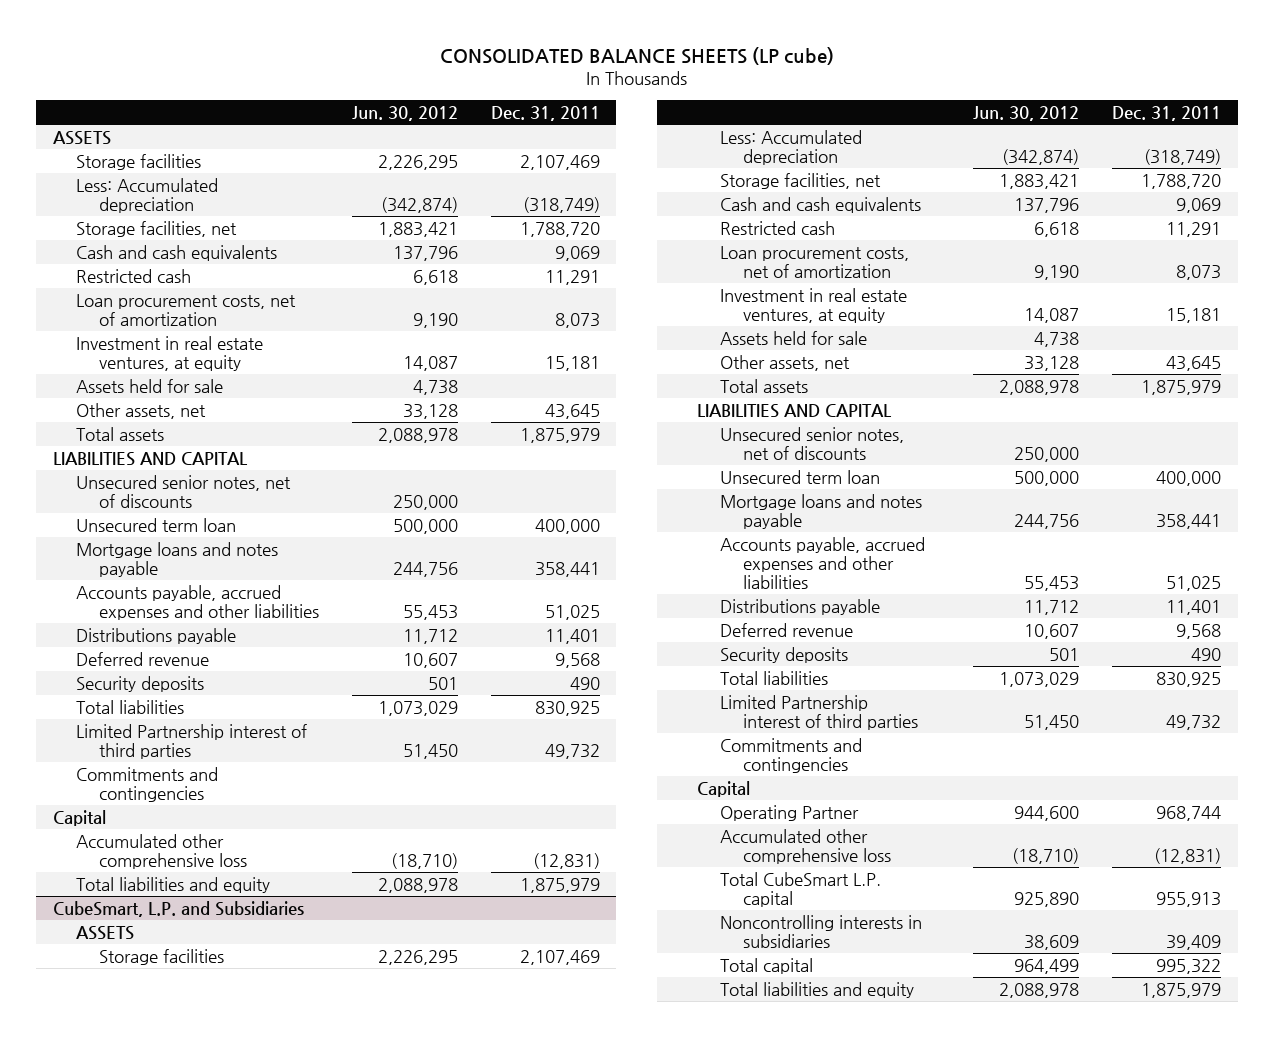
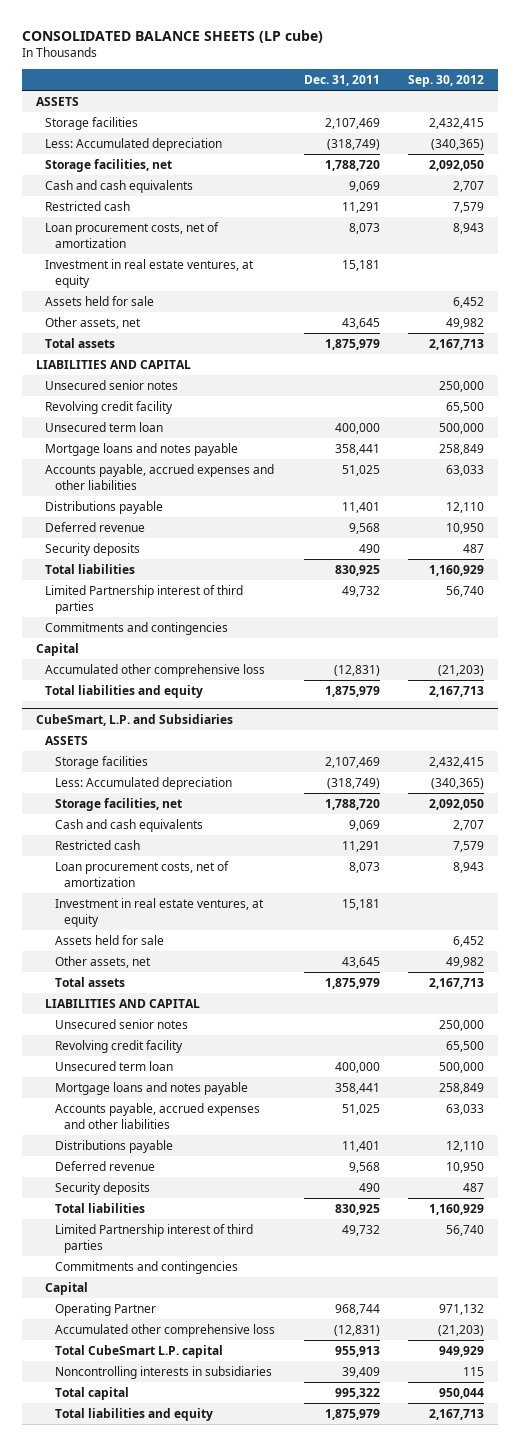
[351,105,458,121] Jun. 30, 2012 -> none
none -> [408,75,485,88] Sep. 30, 2012
[75,474,291,508] Unsecured senior notes, net of discounts -> [45,379,179,390] Unsecured senior notes
none -> [45,400,174,414] Revolving credit facility
[720,426,905,460] Unsecured senior notes, net of discounts -> [54,1018,188,1029] Unsecured senior notes
none -> [54,1039,183,1053] Revolving credit facility

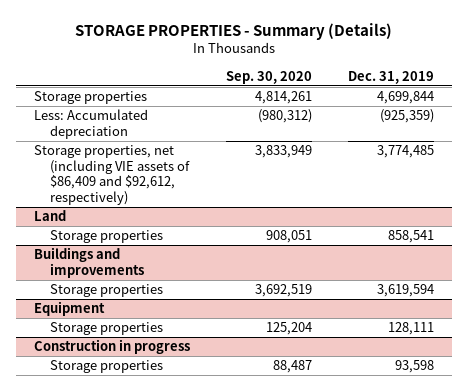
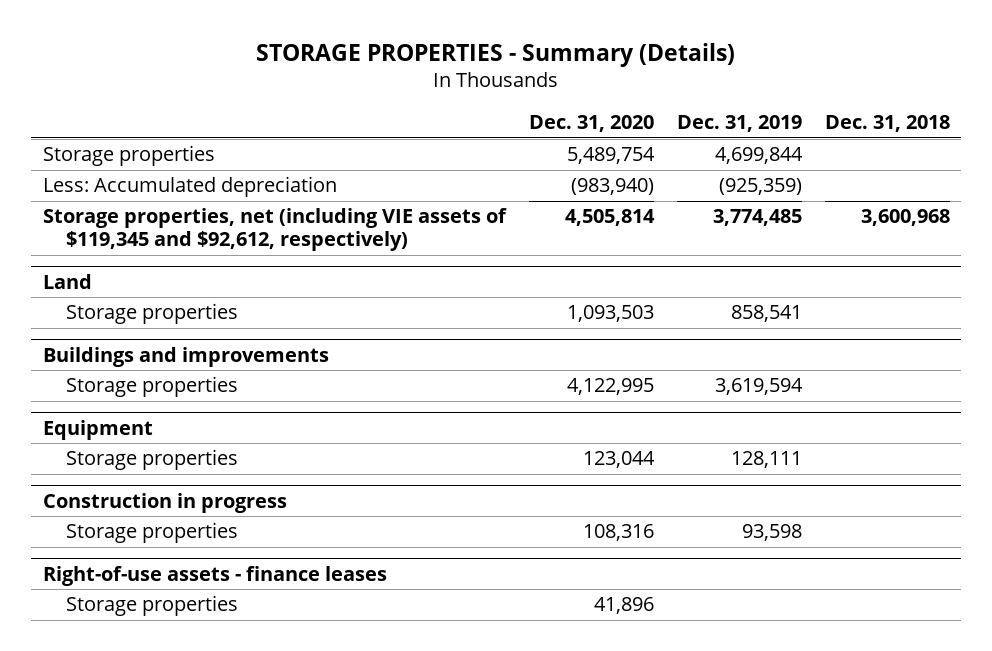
[225,70,312,84] Sep. 30, 2020 -> none
none -> [528,115,654,133] Dec. 31, 2020
none -> [824,115,950,133] Dec. 31, 2018
[33,145,190,205] Storage properties, net (including VIE assets of $86,409 and $92,612, respectively) -> [42,208,507,252] Storage properties, net (including VIE assets of $119,345 and $92,612, respectively)
none -> [42,565,387,586] Right-of-use assets - finance leases
none -> [66,595,239,617] Storage properties

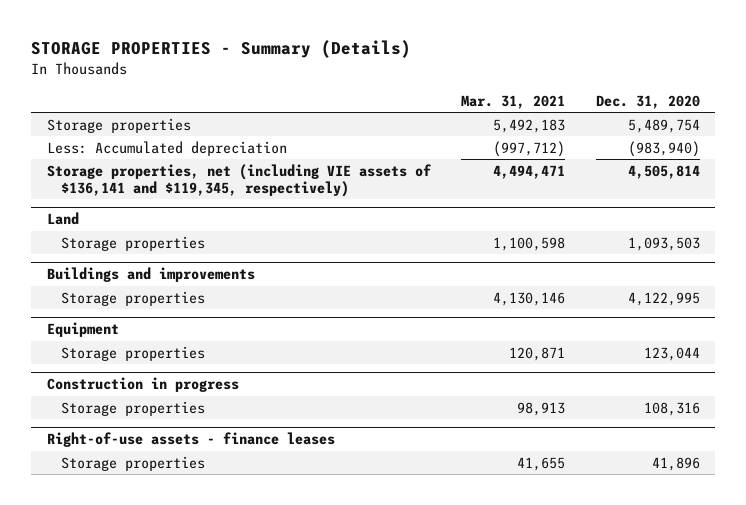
[676,115,802,133] Dec. 31, 2019 -> none
[824,115,950,133] Dec. 31, 2018 -> none
none -> [461,94,566,109] Mar. 31, 2021
[42,208,507,252] Storage properties, net (including VIE assets of $119,345 and $92,612, respectively) -> [46,163,432,197] Storage properties, net (including VIE assets of $136,141 and $119,345, respectively)

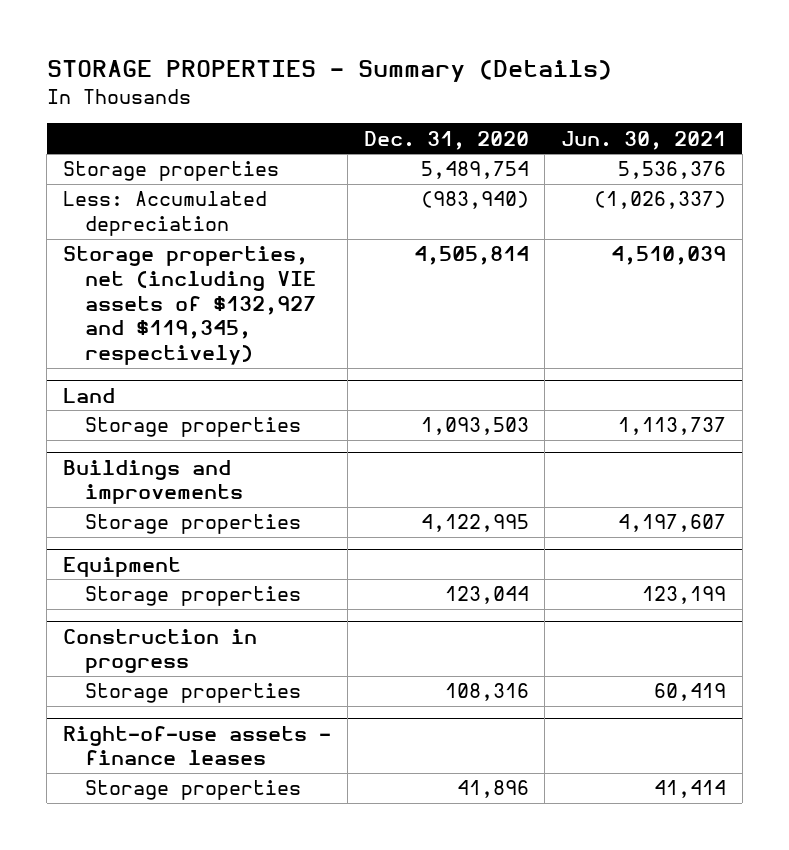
[461,94,566,109] Mar. 31, 2021 -> none
none -> [561,130,727,150] Jun. 30, 2021
[46,163,432,197] Storage properties, net (including VIE assets of $136,141 and $119,345, respectively) -> [63,246,317,366] Storage properties, net (including VIE assets of $132,927 and $119,345, respectively)

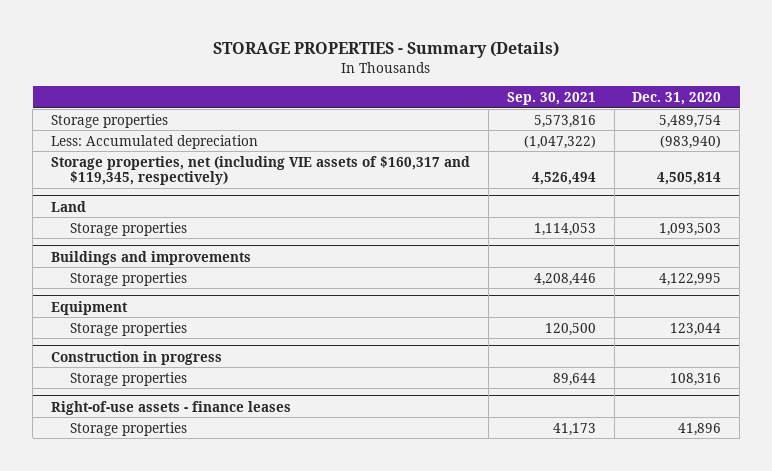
[561,130,727,150] Jun. 30, 2021 -> none
none -> [506,92,596,106] Sep. 30, 2021
[63,246,317,366] Storage properties, net (including VIE assets of $132,927 and $119,345, respectively) -> [51,155,471,186] Storage properties, net (including VIE assets of $160,317 and $119,345, respectively)

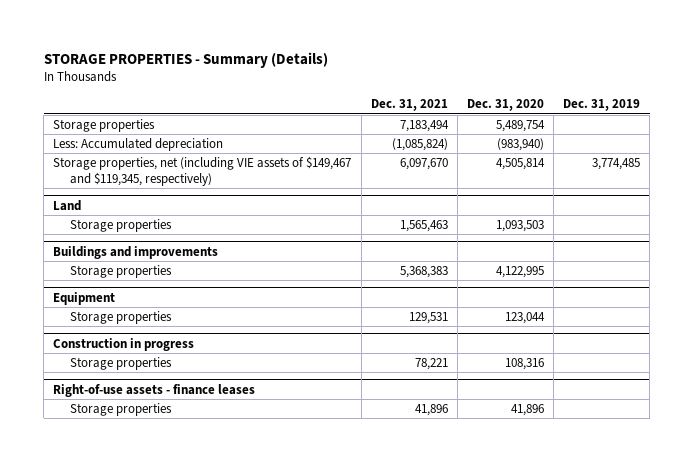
[506,92,596,106] Sep. 30, 2021 -> none
none -> [370,99,448,112] Dec. 31, 2021
none -> [563,99,641,112] Dec. 31, 2019
[51,155,471,186] Storage properties, net (including VIE assets of $160,317 and $119,345, respectively) -> [53,155,352,186] Storage properties, net (including VIE assets of $149,467 and $119,345, respectively)

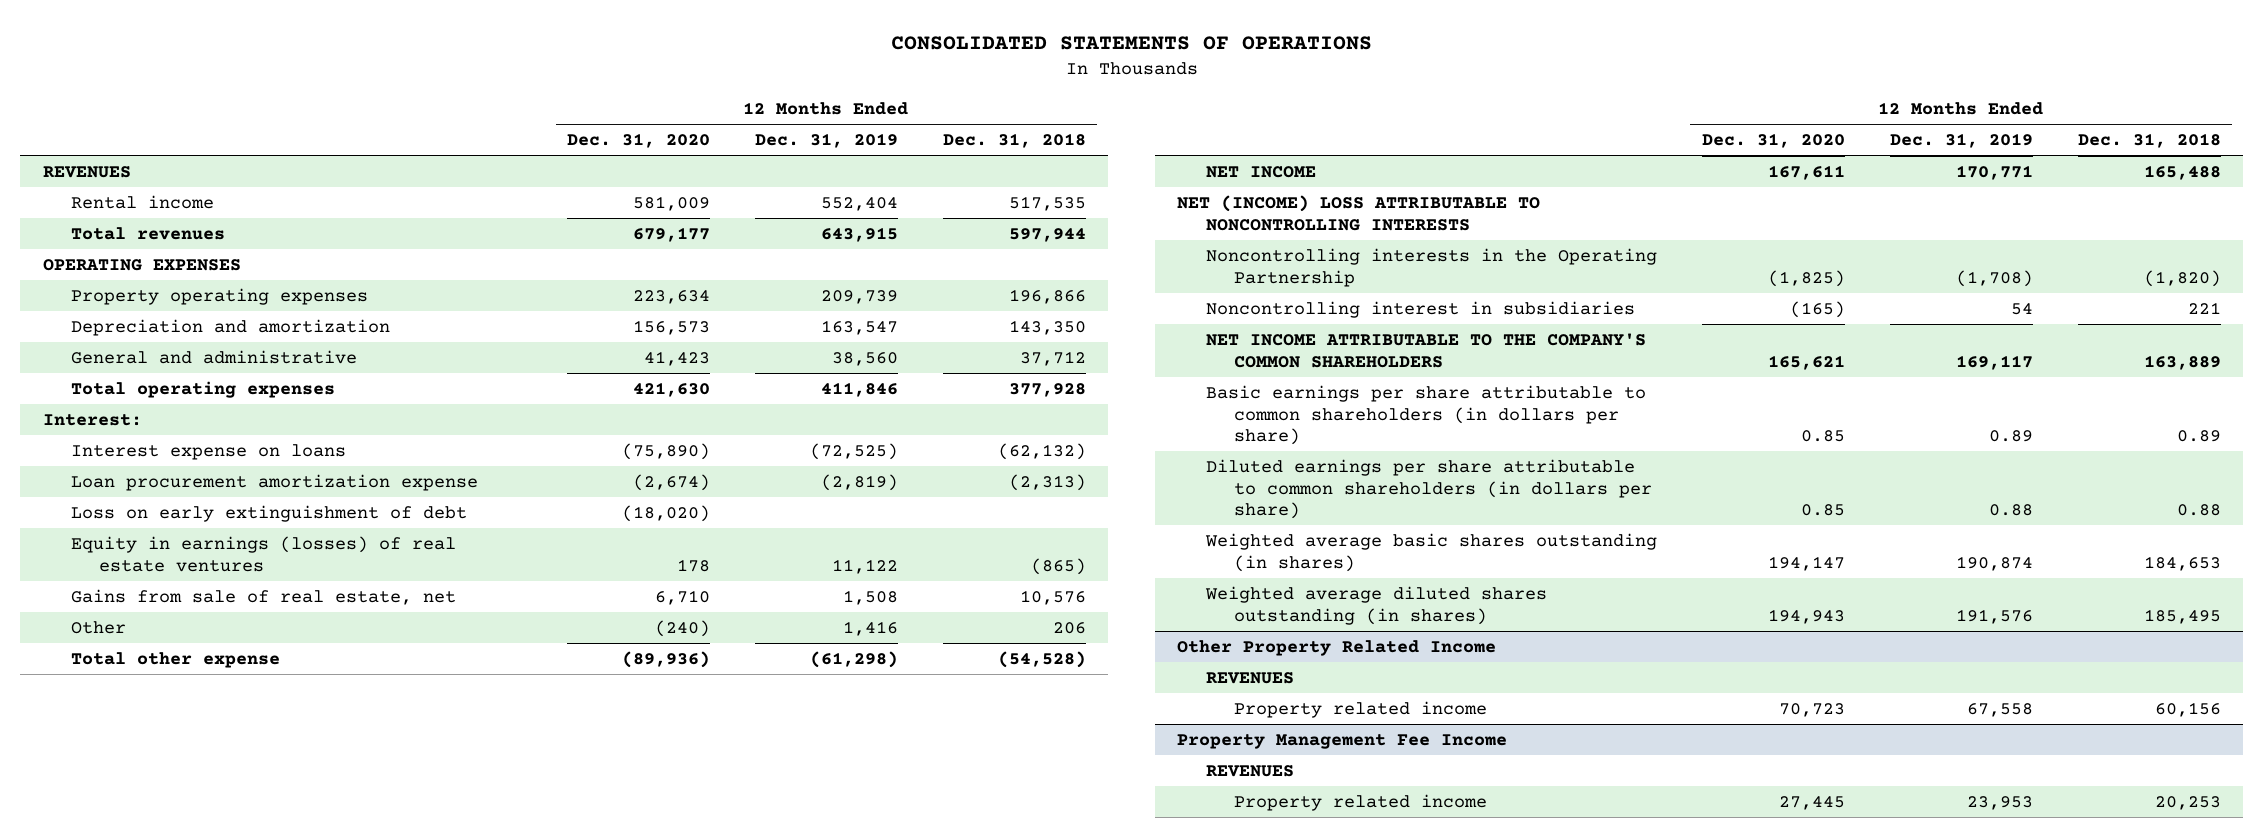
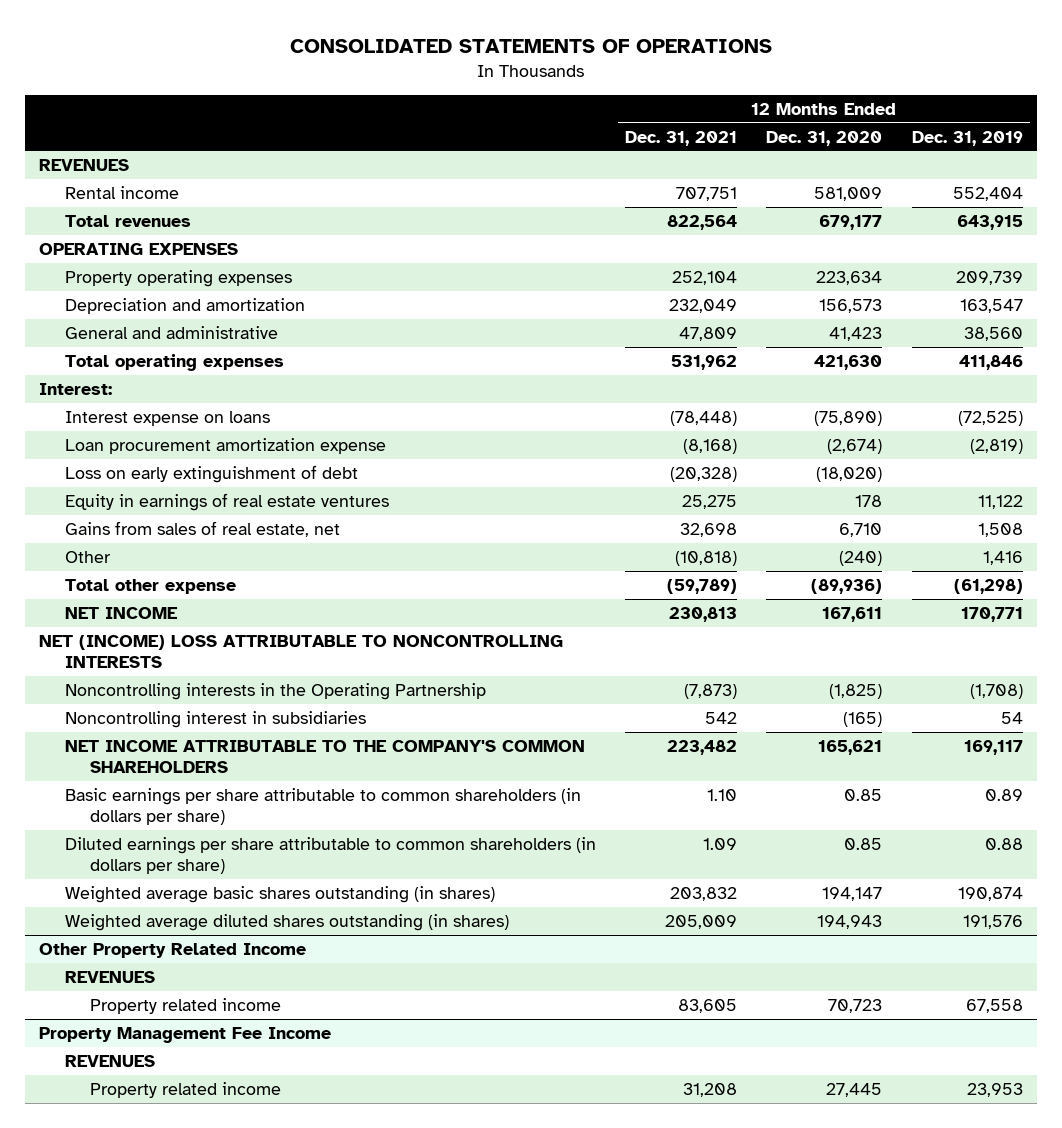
[942,133,1086,149] Dec. 31, 2018 -> none
none -> [625,130,738,146] Dec. 31, 2021
[70,536,456,572] Equity in earnings (losses) of real estate ventures -> [64,492,389,511] Equity in earnings of real estate ventures
[70,589,456,606] Gains from sale of real estate, net -> [64,520,340,537] Gains from sales of real estate, net

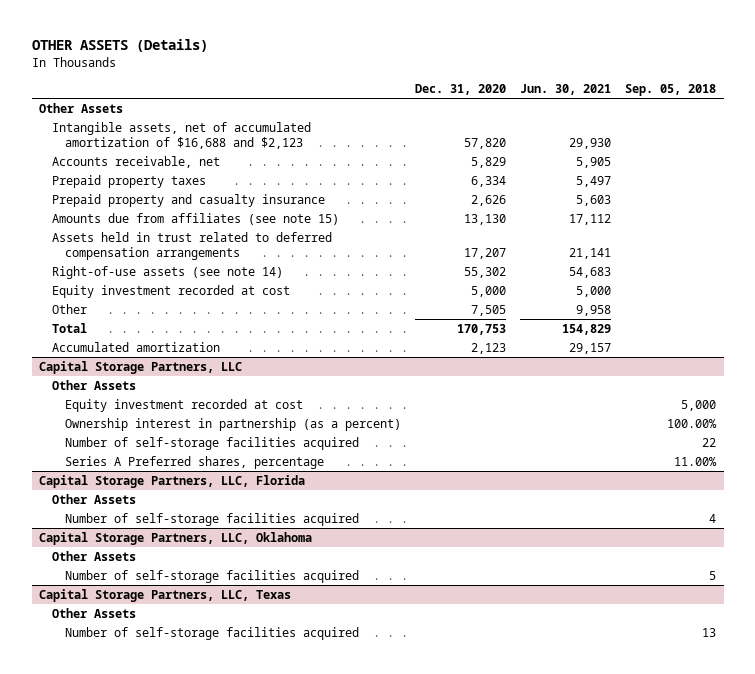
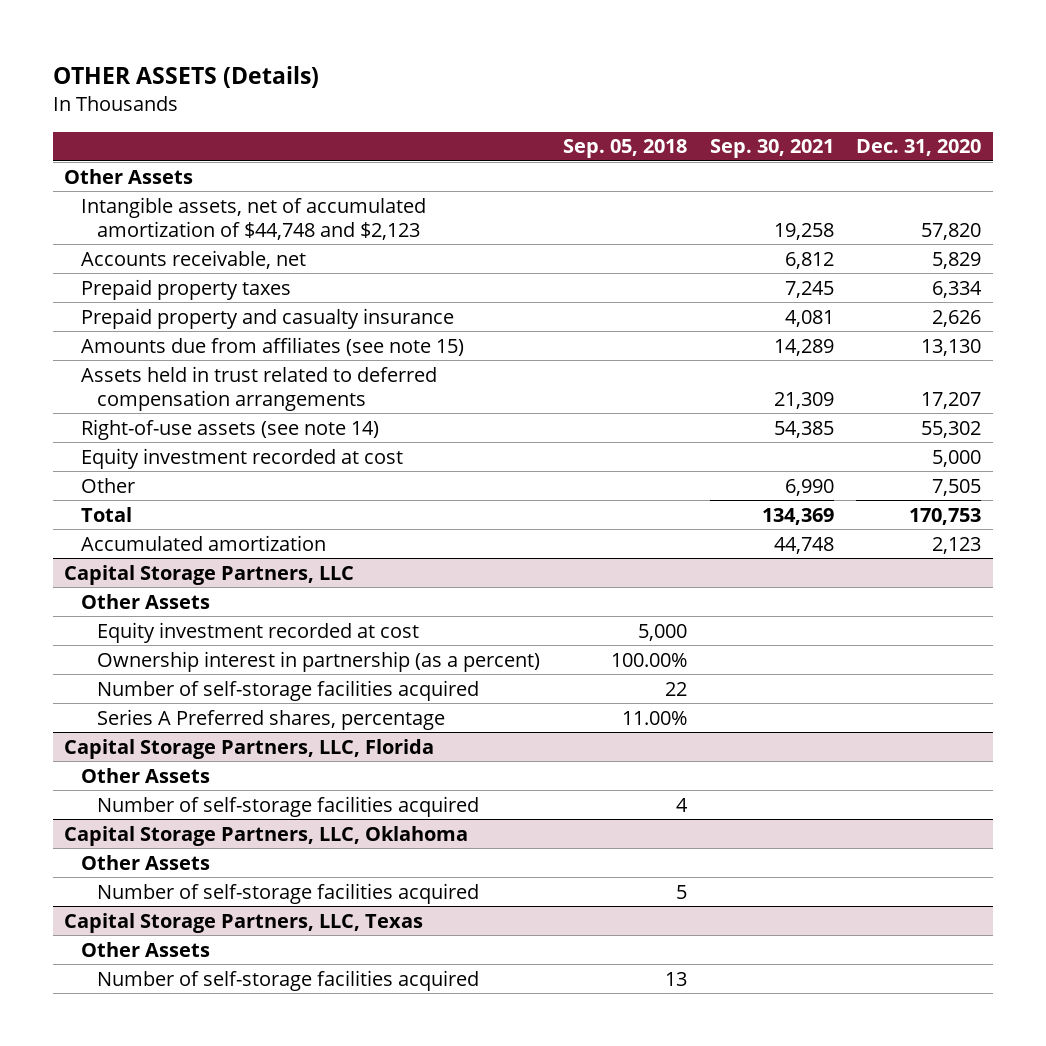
[520,83,612,95] Jun. 30, 2021 -> none
none -> [709,139,834,159] Sep. 30, 2021
[51,121,311,150] Intangible assets, net of accumulated amortization of $16,688 and $2,123 -> [80,196,426,240] Intangible assets, net of accumulated amortization of $44,748 and $2,123

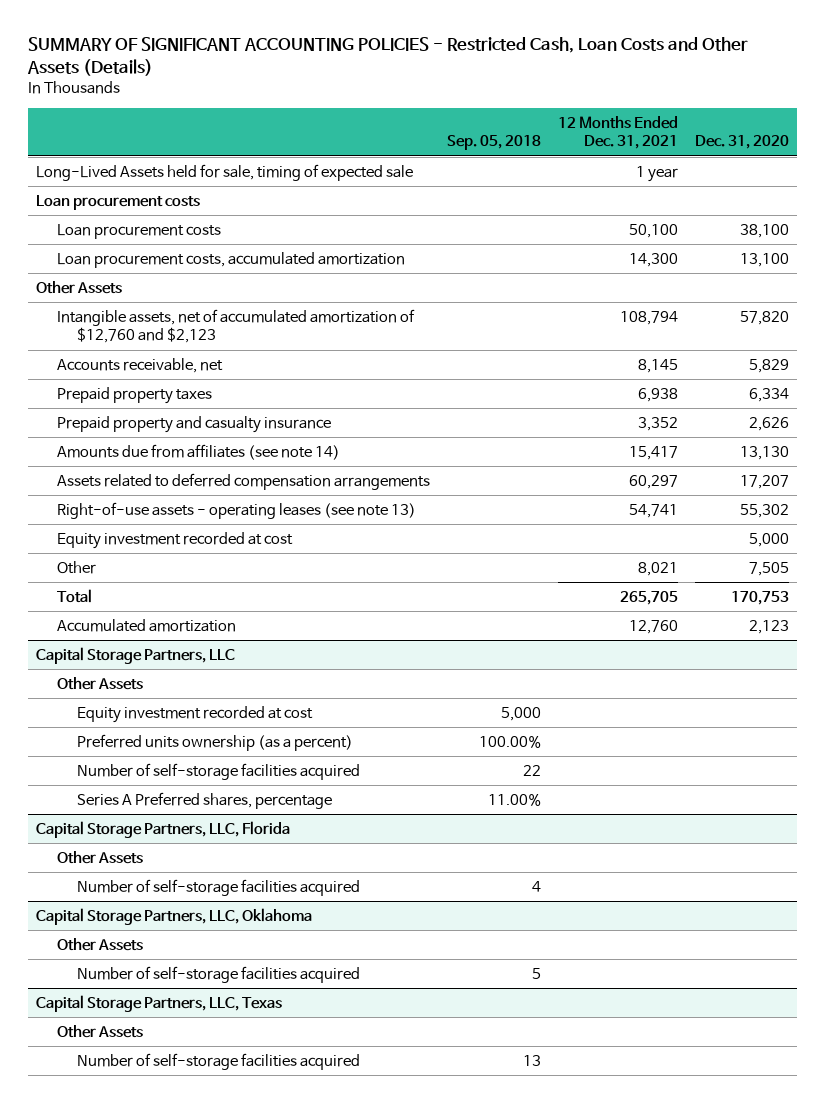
[53,66,320,89] OTHER ASSETS (Details) -> [26,37,748,77] SUMMARY OF SIGNIFICANT ACCOUNTING POLICIES - Restricted Cash, Loan Costs and Other Assets (Details)
[709,139,834,159] Sep. 30, 2021 -> none
none -> [557,115,678,150] 12 Months Ended Dec. 31, 2021
none -> [36,163,414,181] Long-Lived Assets held for sale, timing of expected sale
none -> [36,194,201,210] Loan procurement costs
none -> [56,223,221,239] Loan procurement costs
none -> [56,251,405,268] Loan procurement costs, accumulated amortization
[80,196,426,240] Intangible assets, net of accumulated amortization of $44,748 and $2,123 -> [56,308,415,344] Intangible assets, net of accumulated amortization of $12,760 and $2,123
[80,336,464,356] Amounts due from affiliates (see note 15) -> [56,443,340,460] Amounts due from affiliates (see note 14)
[80,365,437,411] Assets held in trust related to deferred compensation arrangements -> [56,472,430,490] Assets related to deferred compensation arrangements
[80,418,379,440] Right-of-use assets (see note 14) -> [56,501,416,519] Right-of-use assets - operating leases (see note 13)
[97,650,541,672] Ownership interest in partnership (as a percent) -> none
none -> [77,733,354,751] Preferred units ownership (as a percent)

